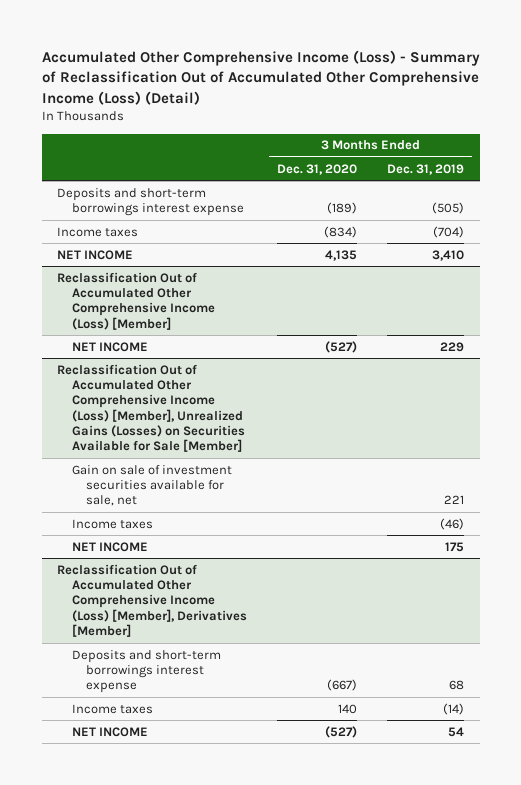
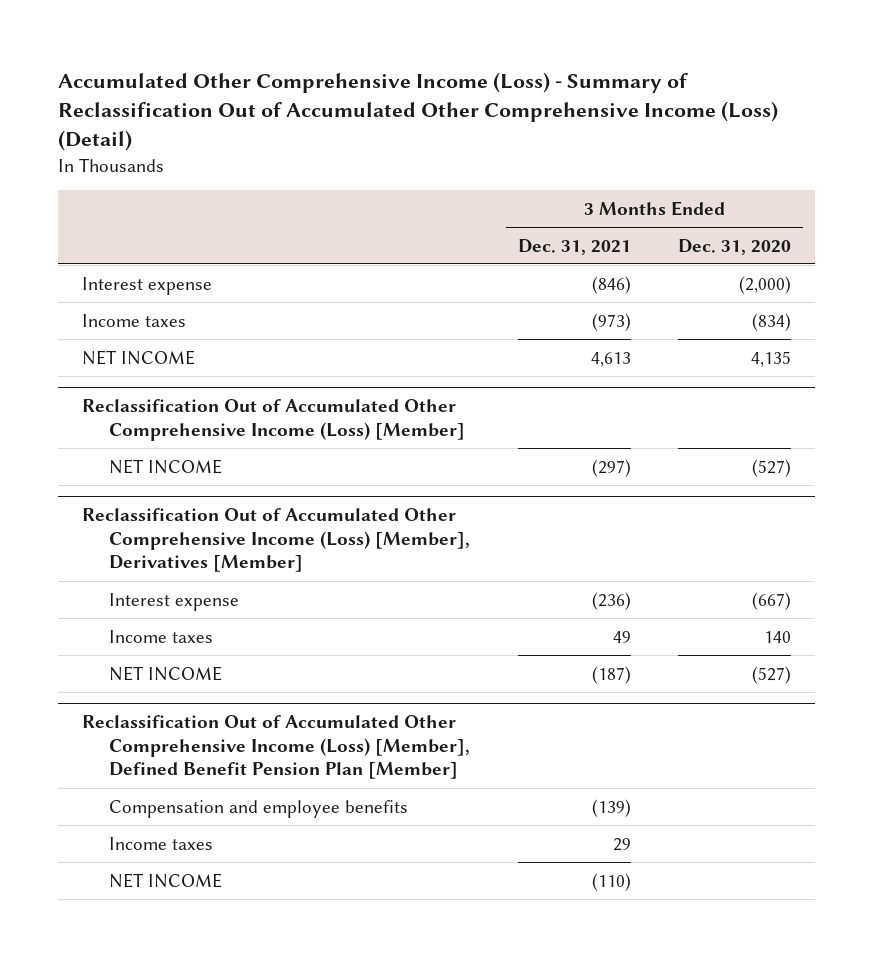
[387,163,465,175] Dec. 31, 2019 -> none
none -> [517,238,631,255] Dec. 31, 2021
[56,187,244,217] Deposits and short-term borrowings interest expense -> none
none -> [82,276,213,295] Interest expense
[56,363,245,453] Reclassification Out of Accumulated Other Comprehensive Income (Loss) [Member], Unrealized Gains (Losses) on Securities Available for Sale [Member] -> none
[71,464,232,507] Gain on sale of investment securities available for sale, net -> none
[71,518,153,529] Income taxes -> none
[71,541,148,552] NET INCOME -> none
[71,649,221,694] Deposits and short-term borrowings interest expense -> [108,592,239,611] Interest expense
none -> [82,715,470,780] Reclassification Out of Accumulated Other Comprehensive Income (Loss) [Member], Defined Benefit Pension Plan [Member]
none -> [108,799,408,818] Compensation and employee benefits
none -> [108,836,213,850] Income taxes
none -> [108,872,222,888] NET INCOME

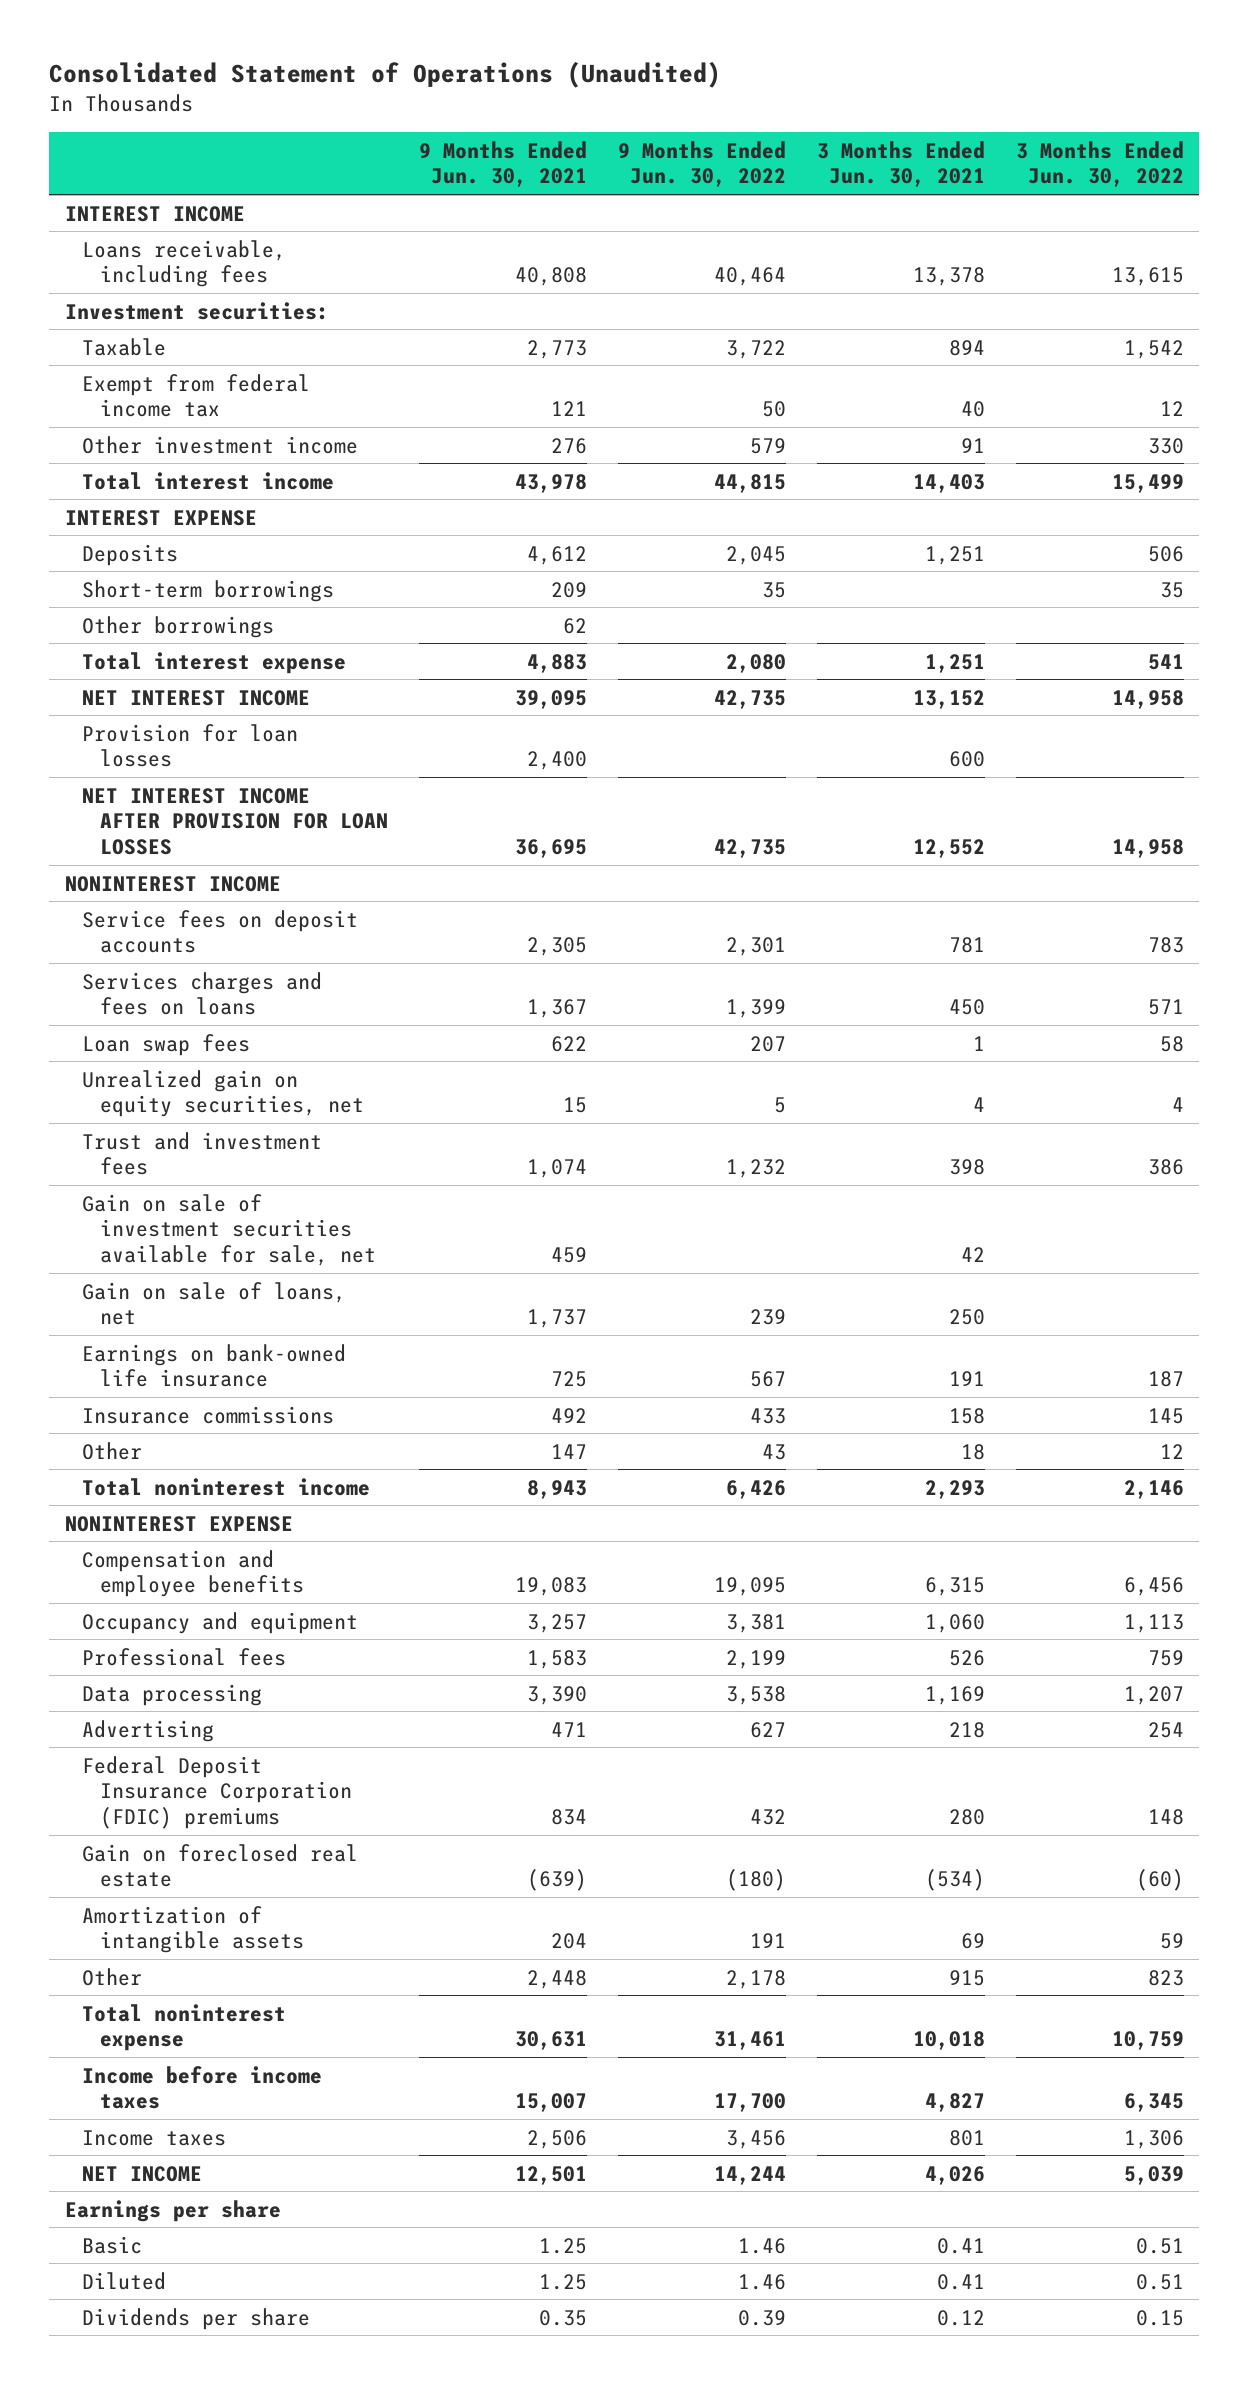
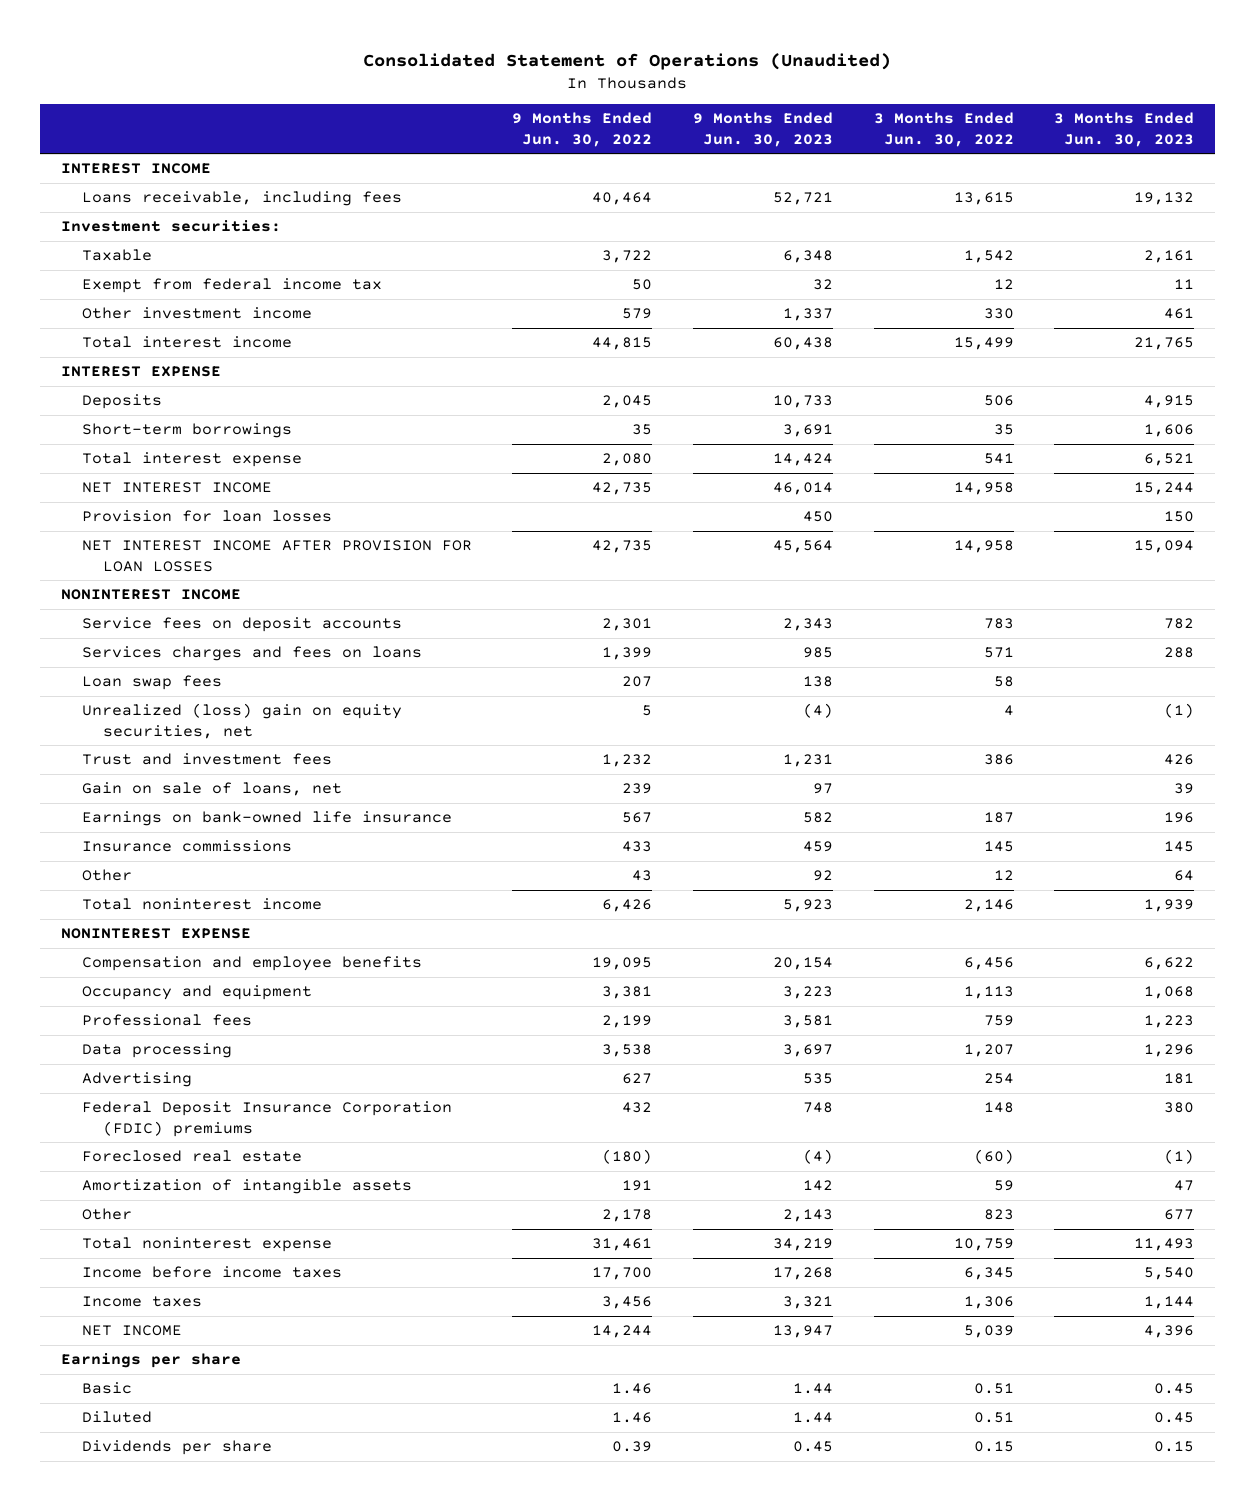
[419,140,588,188] 9 Months Ended Jun. 30, 2021 -> none
[816,140,985,188] 3 Months Ended Jun. 30, 2021 -> none
none -> [692,112,833,147] 9 Months Ended Jun. 30, 2023
none -> [1054,112,1195,147] 3 Months Ended Jun. 30, 2023
[82,615,275,638] Other borrowings -> none
[82,1069,365,1118] Unrealized gain on equity securities, net -> [81,703,402,739] Unrealized (loss) gain on equity securities, net
[82,1193,377,1267] Gain on sale of investment securities available for sale, net -> none
[82,1843,359,1888] Gain on foreclosed real estate -> [81,1150,302,1163] Foreclosed real estate

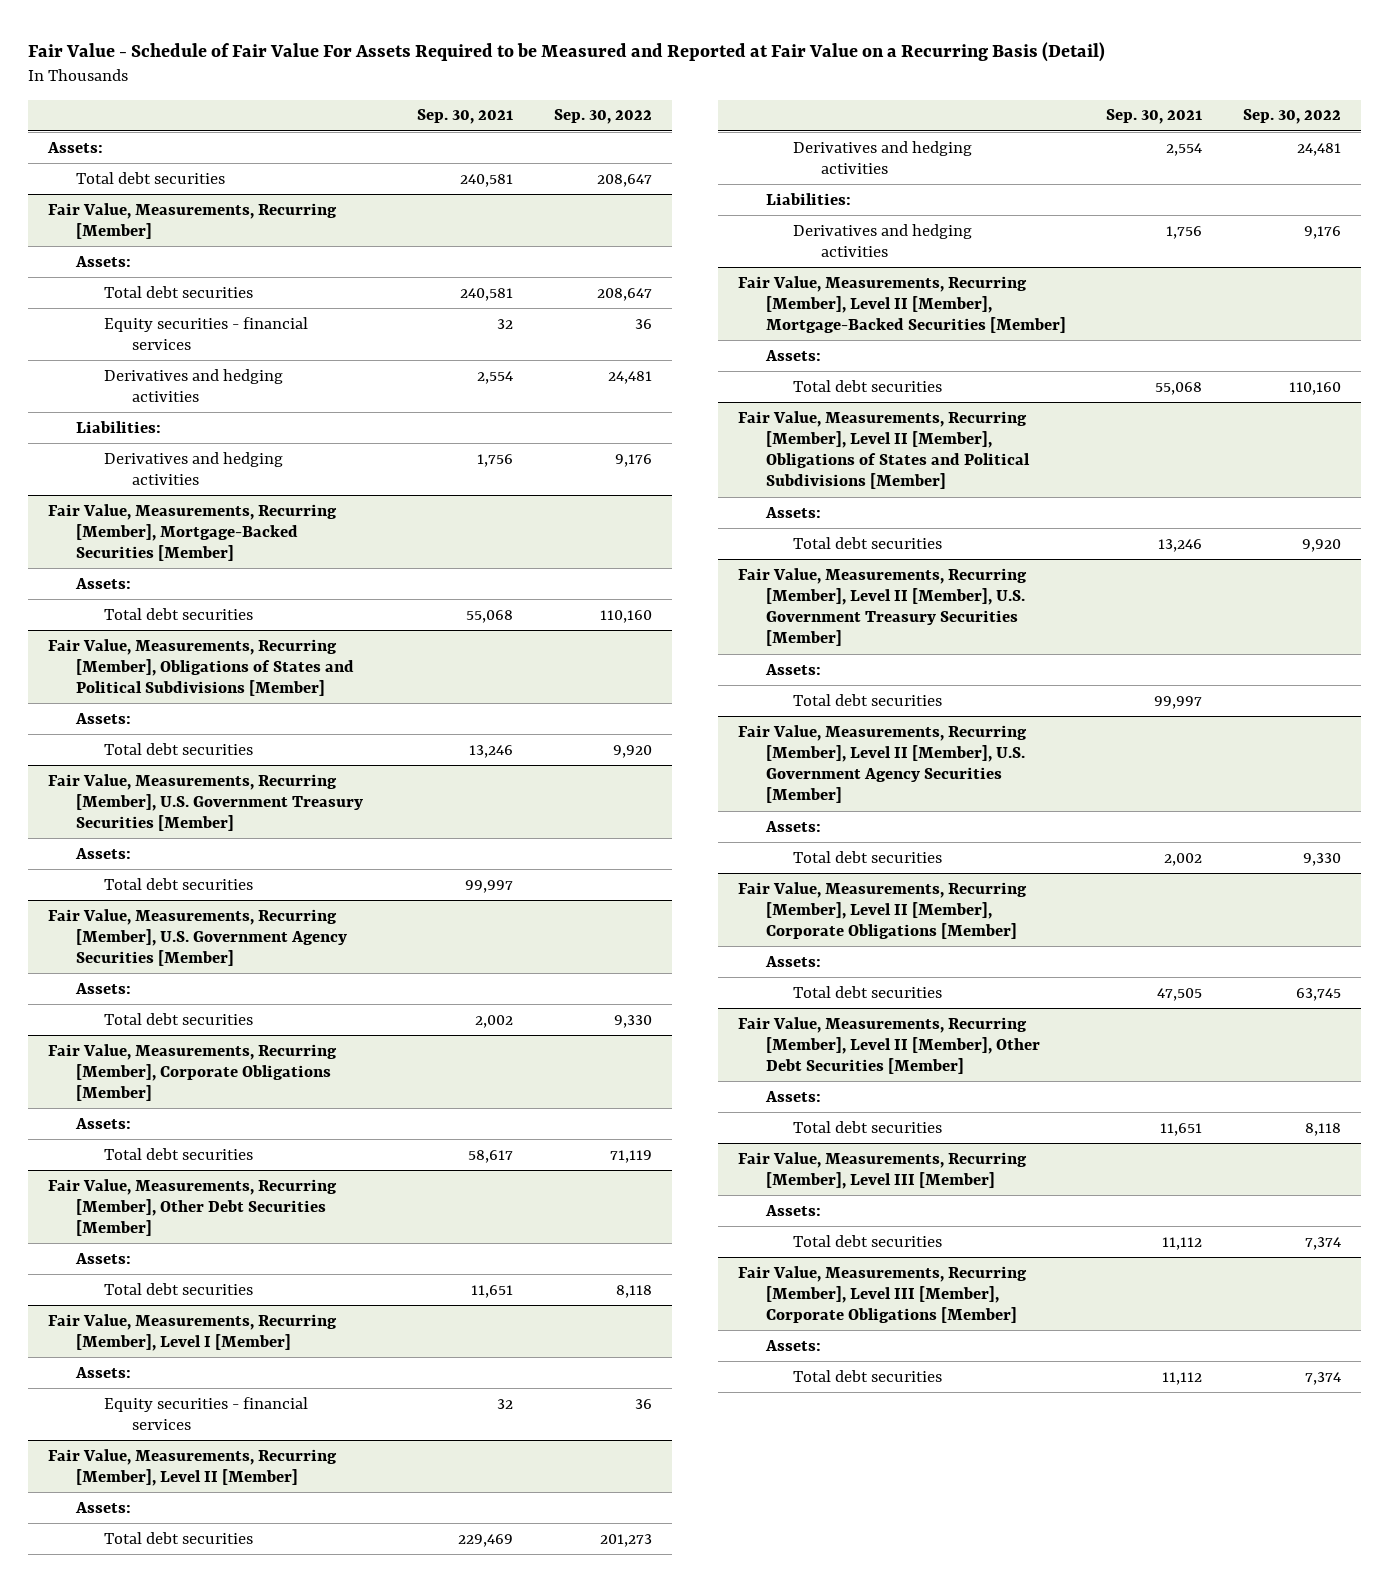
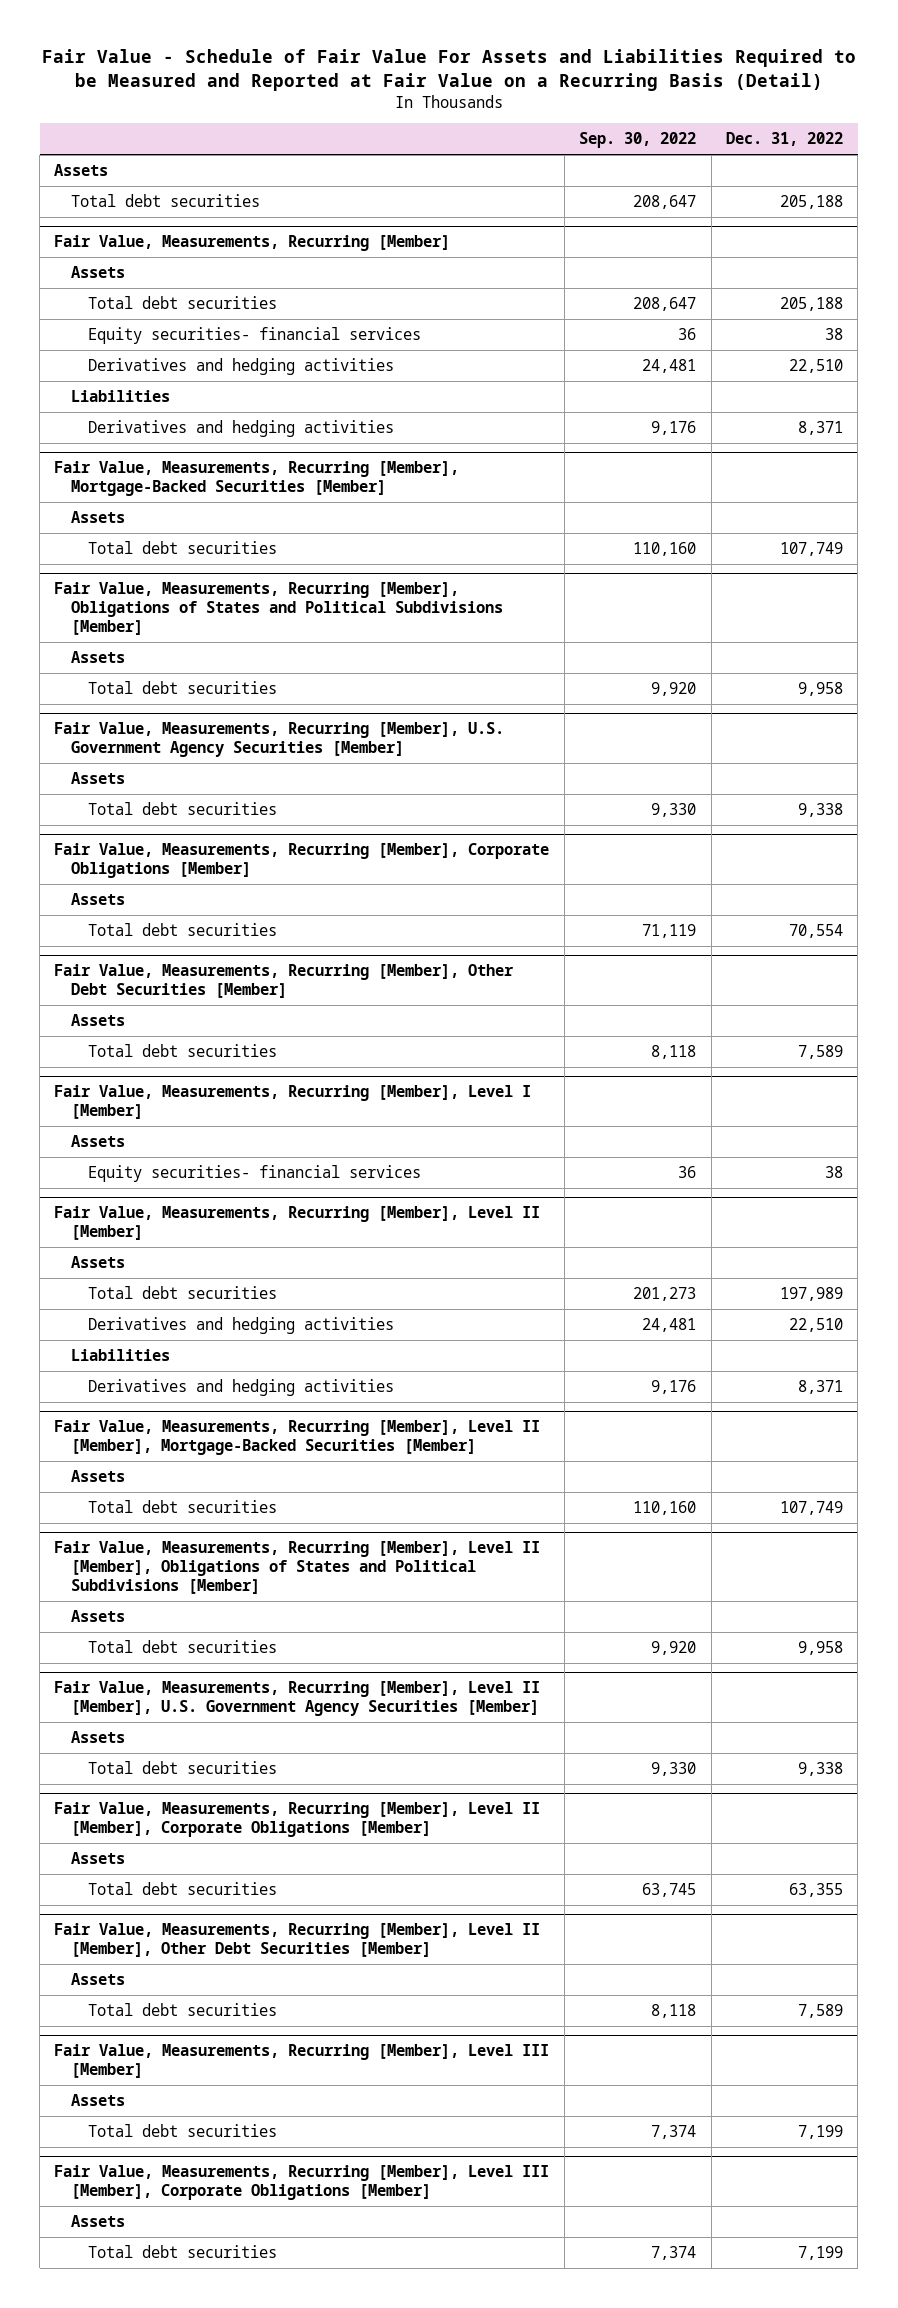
[28,41,1106,62] Fair Value - Schedule of Fair Value For Assets Required to be Measured and Reported at Fair Value on a Recurring Basis (Detail) -> [41,49,856,92] Fair Value - Schedule of Fair Value For Assets and Liabilities Required to be Measured and Reported at Fair Value on a Recurring Basis (Detail)
[416,109,513,125] Sep. 30, 2021 -> none
none -> [726,132,844,147] Dec. 31, 2022
[47,141,104,153] Assets: -> [54,164,109,177] Assets
[75,255,132,267] Assets: -> [71,266,126,279] Assets
[104,316,309,350] Equity securities - financial services -> [88,327,422,345] Equity securities- financial services
[76,420,162,433] Liabilities: -> [71,390,171,403] Liabilities
[75,577,132,589] Assets: -> [71,511,126,524] Assets
[75,712,132,724] Assets: -> [71,651,126,664] Assets
[48,773,364,832] Fair Value, Measurements, Recurring [Member], U.S. Government Treasury Securities [Member] -> none
[75,847,132,859] Assets: -> none
[104,877,254,890] Total debt securities -> none
[75,982,132,994] Assets: -> [71,772,126,785] Assets
[75,1117,132,1129] Assets: -> [71,893,126,906] Assets
[75,1252,132,1264] Assets: -> [71,1014,126,1027] Assets
[75,1366,132,1378] Assets: -> [71,1135,126,1148] Assets
[104,1396,309,1430] Equity securities - financial services -> [88,1165,422,1183] Equity securities- financial services
[75,1501,132,1513] Assets: -> [71,1256,126,1269] Assets
[765,192,851,205] Liabilities: -> [71,1349,171,1362] Liabilities
[764,349,821,361] Assets: -> [71,1470,126,1483] Assets
[764,506,821,518] Assets: -> [71,1610,126,1623] Assets
[737,567,1027,647] Fair Value, Measurements, Recurring [Member], Level II [Member], U.S. Government Treasury Securities [Member] -> none
[764,663,821,675] Assets: -> none
[793,693,943,706] Total debt securities -> none
[764,820,821,832] Assets: -> [71,1731,126,1744] Assets
[764,955,821,967] Assets: -> [71,1852,126,1865] Assets
[764,1090,821,1102] Assets: -> [71,1973,126,1986] Assets
[764,1204,821,1216] Assets: -> [71,2094,126,2107] Assets
[764,1339,821,1351] Assets: -> [71,2215,126,2228] Assets

